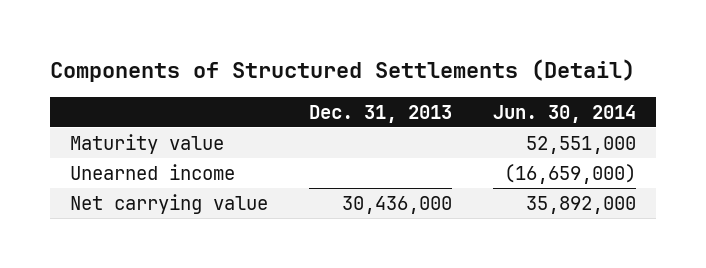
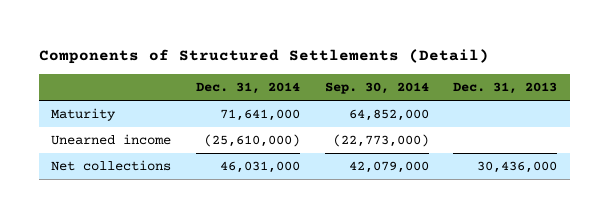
[492,104,636,123] Jun. 30, 2014 -> none
none -> [195,82,300,95] Dec. 31, 2014
none -> [324,82,429,95] Sep. 30, 2014
[70,133,225,154] Maturity value -> [51,108,117,122] Maturity
[70,193,269,214] Net carrying value -> [51,160,172,172] Net collections

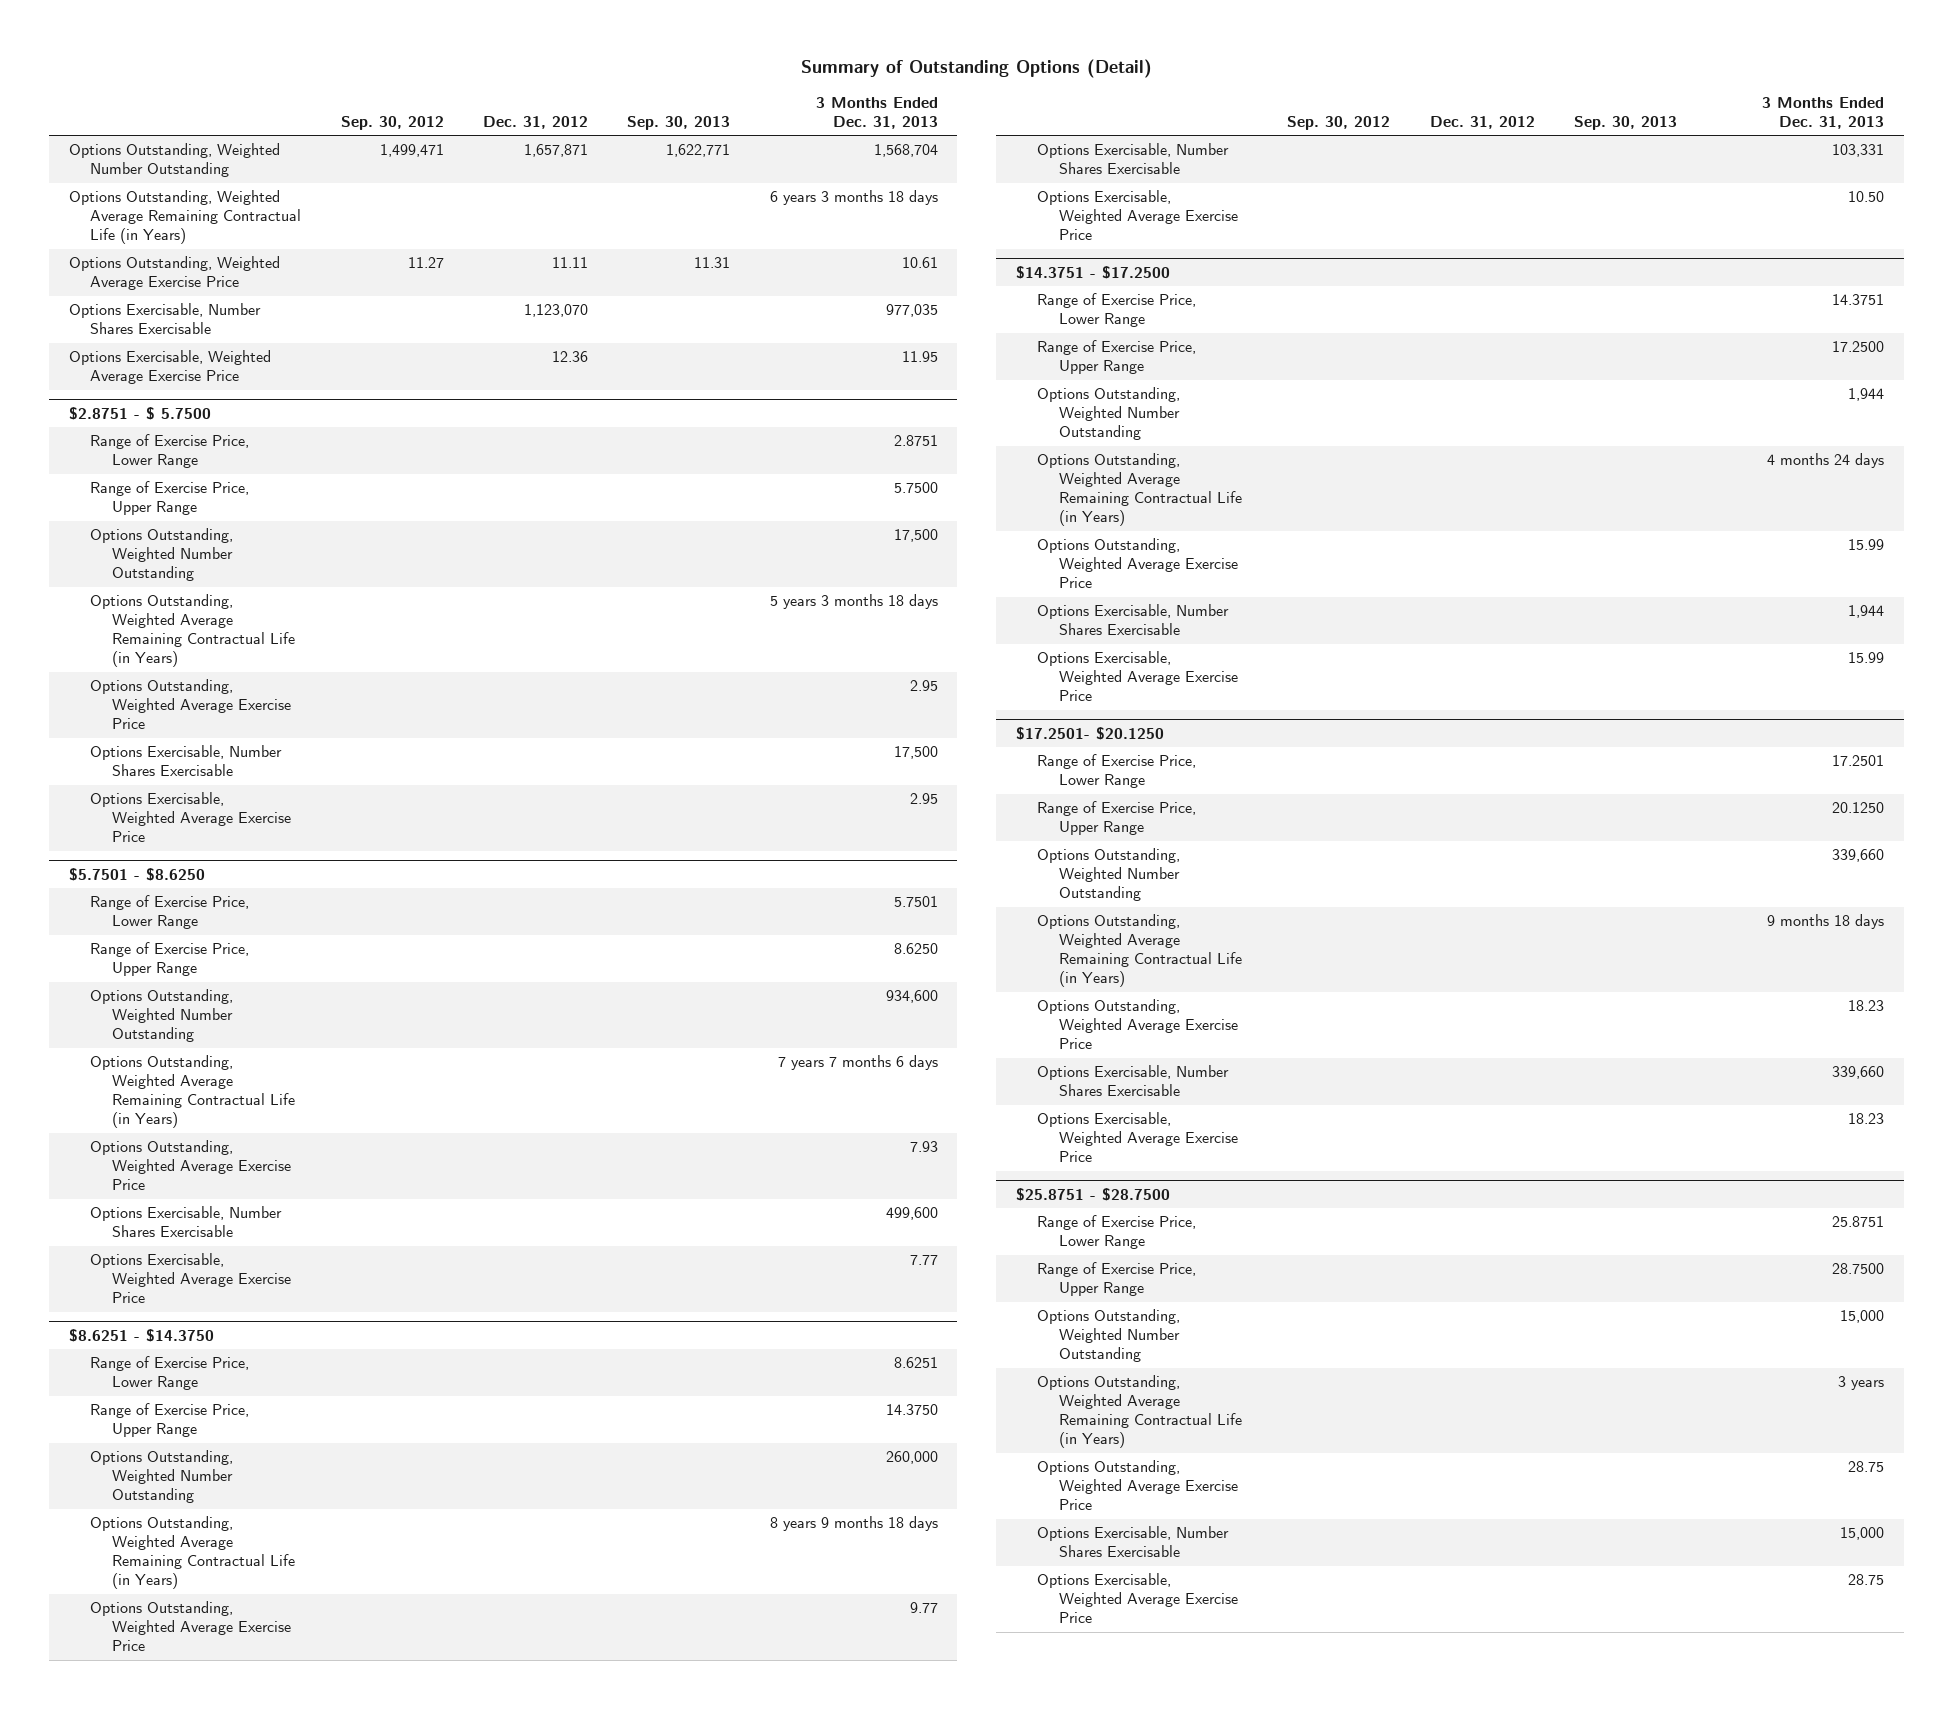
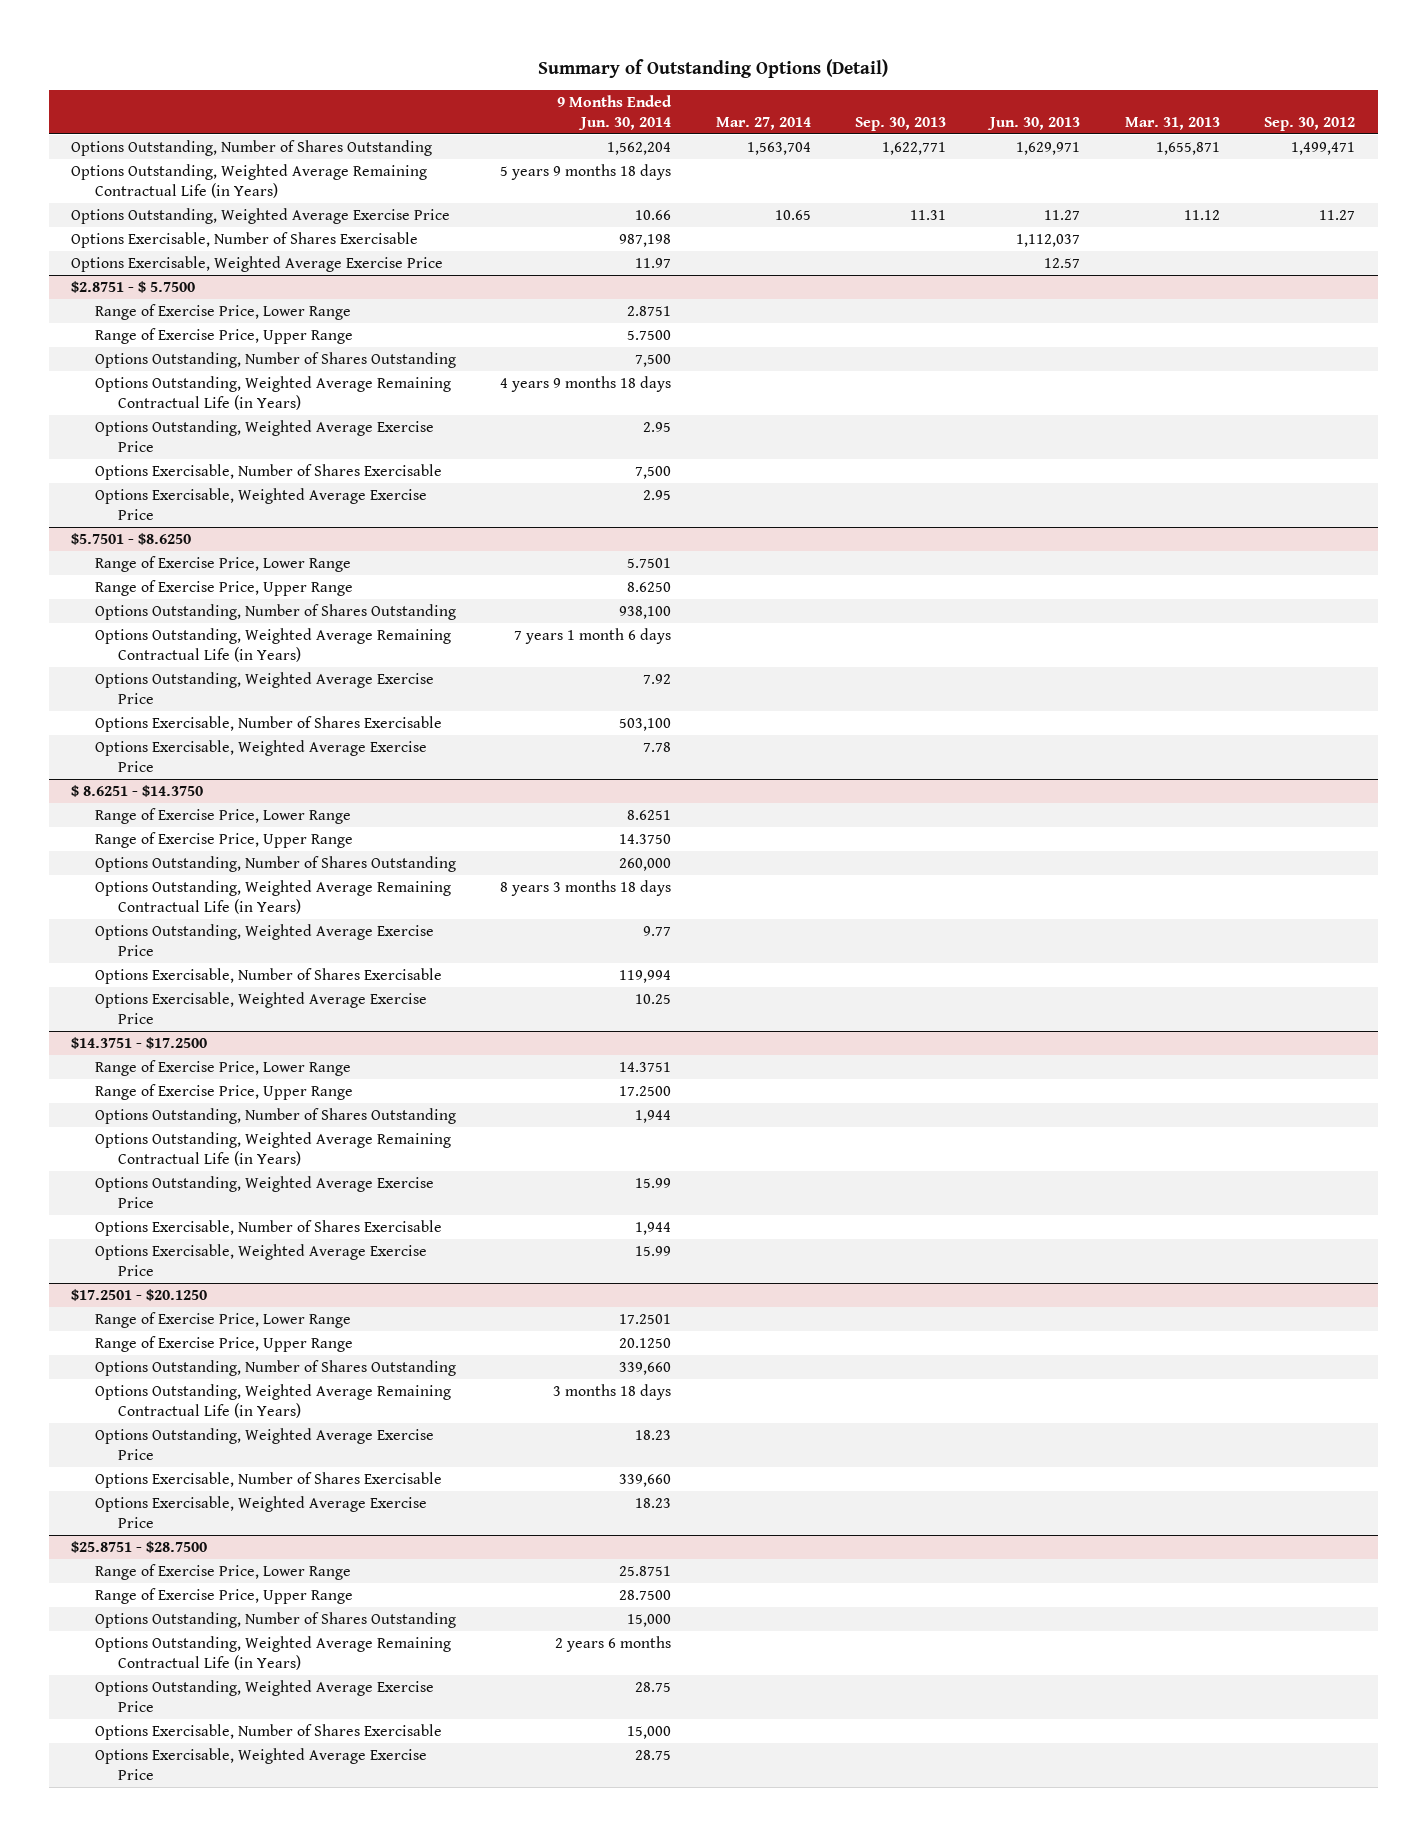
[483,115,589,129] Dec. 31, 2012 -> none
[815,96,938,129] 3 Months Ended Dec. 31, 2013 -> none
none -> [557,94,673,130] 9 Months Ended Jun. 30, 2014
none -> [715,116,811,130] Mar. 27, 2014
none -> [987,116,1081,130] Jun. 30, 2013
none -> [1124,116,1220,130] Mar. 31, 2013
[68,143,280,178] Options Outstanding, Weighted Number Outstanding -> [71,140,433,157] Options Outstanding, Number of Shares Outstanding
[68,303,261,335] Options Exercisable, Number Shares Exercisable -> [71,232,419,249] Options Exercisable, Number of Shares Exercisable
[90,528,234,582] Options Outstanding, Weighted Number Outstanding -> [94,352,456,369] Options Outstanding, Number of Shares Outstanding
[90,745,283,777] Options Exercisable, Number Shares Exercisable -> [94,464,442,481] Options Exercisable, Number of Shares Exercisable
[90,989,234,1043] Options Outstanding, Weighted Number Outstanding -> [94,604,456,621] Options Outstanding, Number of Shares Outstanding
[90,1206,283,1238] Options Exercisable, Number Shares Exercisable -> [94,716,442,733] Options Exercisable, Number of Shares Exercisable
[68,1328,214,1342] $8.6251 - $14.3750 -> [71,785,204,798] $ 8.6251 - $14.3750
[90,1450,234,1504] Options Outstanding, Weighted Number Outstanding -> [94,856,456,873] Options Outstanding, Number of Shares Outstanding
[1037,143,1230,175] Options Exercisable, Number Shares Exercisable -> [94,968,442,985] Options Exercisable, Number of Shares Exercisable
[1037,387,1181,441] Options Outstanding, Weighted Number Outstanding -> [94,1108,456,1125] Options Outstanding, Number of Shares Outstanding
[1037,604,1230,636] Options Exercisable, Number Shares Exercisable -> [94,1220,442,1237] Options Exercisable, Number of Shares Exercisable
[1015,726,1164,740] $17.2501- $20.1250 -> [71,1289,208,1302] $17.2501 - $20.1250
[1037,848,1181,902] Options Outstanding, Weighted Number Outstanding -> [94,1360,456,1377] Options Outstanding, Number of Shares Outstanding
[1037,1065,1230,1097] Options Exercisable, Number Shares Exercisable -> [94,1472,442,1489] Options Exercisable, Number of Shares Exercisable
[1037,1309,1181,1363] Options Outstanding, Weighted Number Outstanding -> [94,1612,456,1629] Options Outstanding, Number of Shares Outstanding
[1037,1526,1230,1558] Options Exercisable, Number Shares Exercisable -> [94,1724,442,1741] Options Exercisable, Number of Shares Exercisable

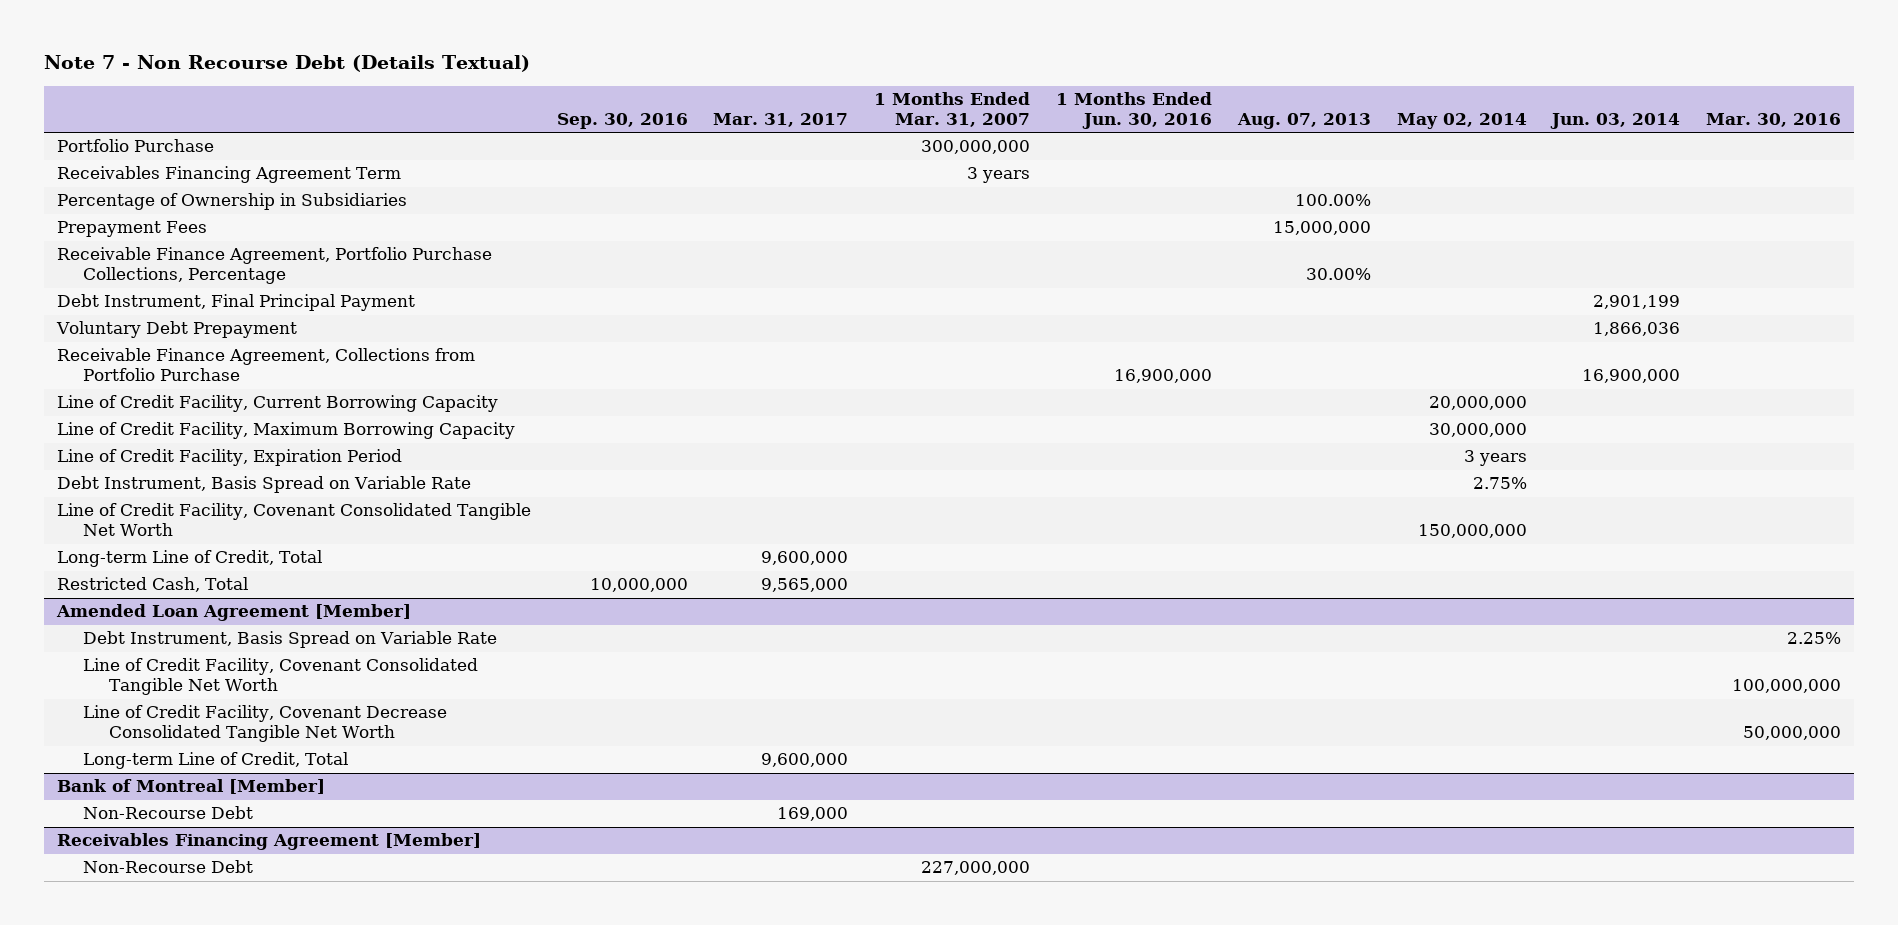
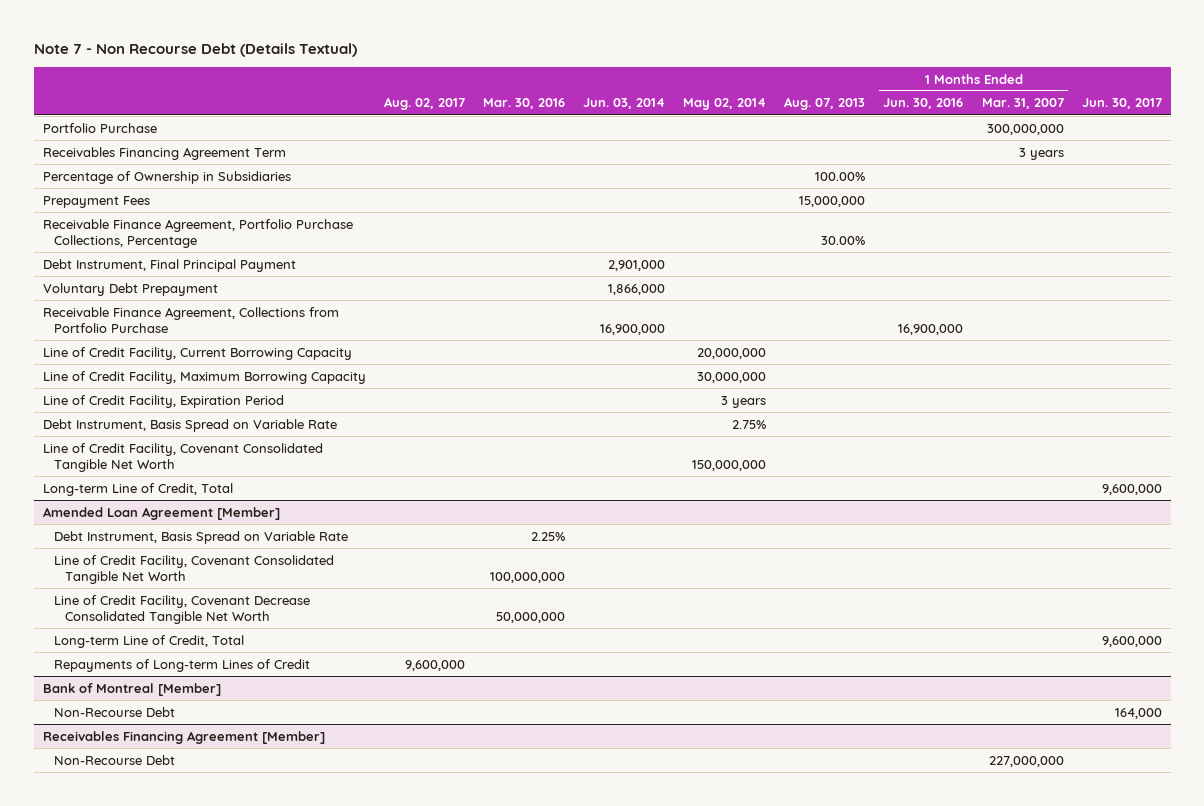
[556,112,688,129] Sep. 30, 2016 -> none
[713,112,849,127] Mar. 31, 2017 -> none
none -> [383,97,465,111] Aug. 02, 2017
none -> [1081,98,1162,110] Jun. 30, 2017
[1593,295,1681,310] 2,901,199 -> [608,259,666,271] 2,901,000
[1593,322,1681,337] 1,866,036 -> [608,283,666,295] 1,866,000
[56,577,248,593] Restricted Cash, Total -> none
none -> [54,658,311,672] Repayments of Long-term Lines of Credit

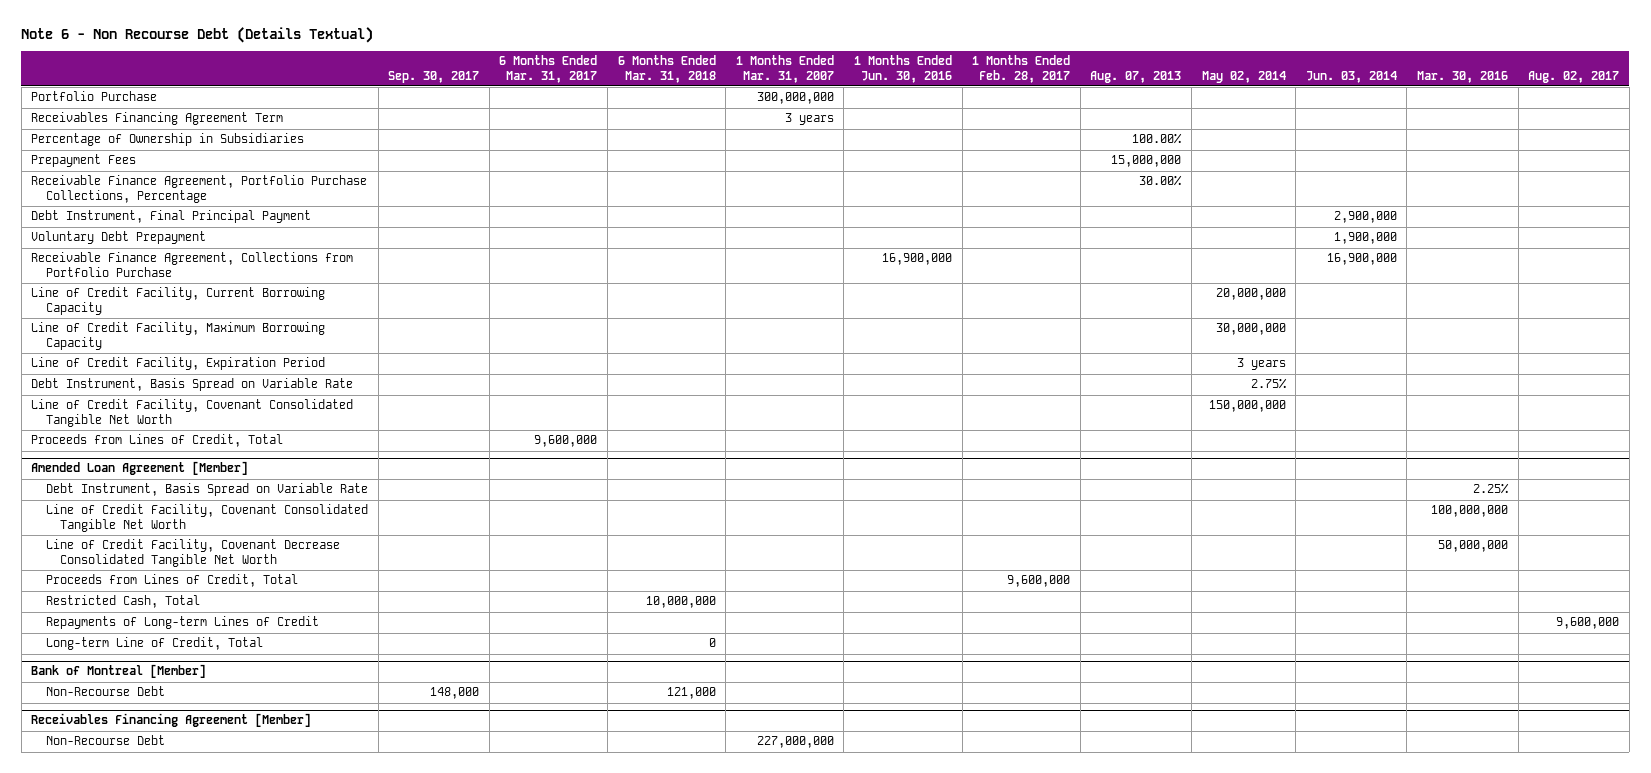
[33,42,357,57] Note 7 - Non Recourse Debt (Details Textual) -> [21,27,374,44] Note 6 - Non Recourse Debt (Details Textual)
[1081,98,1162,110] Jun. 30, 2017 -> none
none -> [388,70,480,83] Sep. 30, 2017
none -> [499,55,598,83] 6 Months Ended Mar. 31, 2017
none -> [617,55,716,83] 6 Months Ended Mar. 31, 2018
none -> [972,55,1071,83] 1 Months Ended Feb. 28, 2017
[608,259,666,271] 2,901,000 -> [1333,211,1397,224] 2,900,000
[608,283,666,295] 1,866,000 -> [1333,232,1397,245] 1,900,000
[42,482,233,496] Long-term Line of Credit, Total -> none
none -> [31,434,284,448] Proceeds from Lines of Credit, Total
none -> [45,574,298,588] Proceeds from Lines of Credit, Total
none -> [45,595,200,609] Restricted Cash, Total
[54,634,245,648] Long-term Line of Credit, Total -> [45,637,263,651] Long-term Line of Credit, Total

